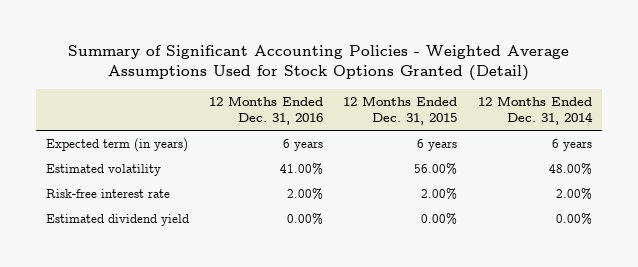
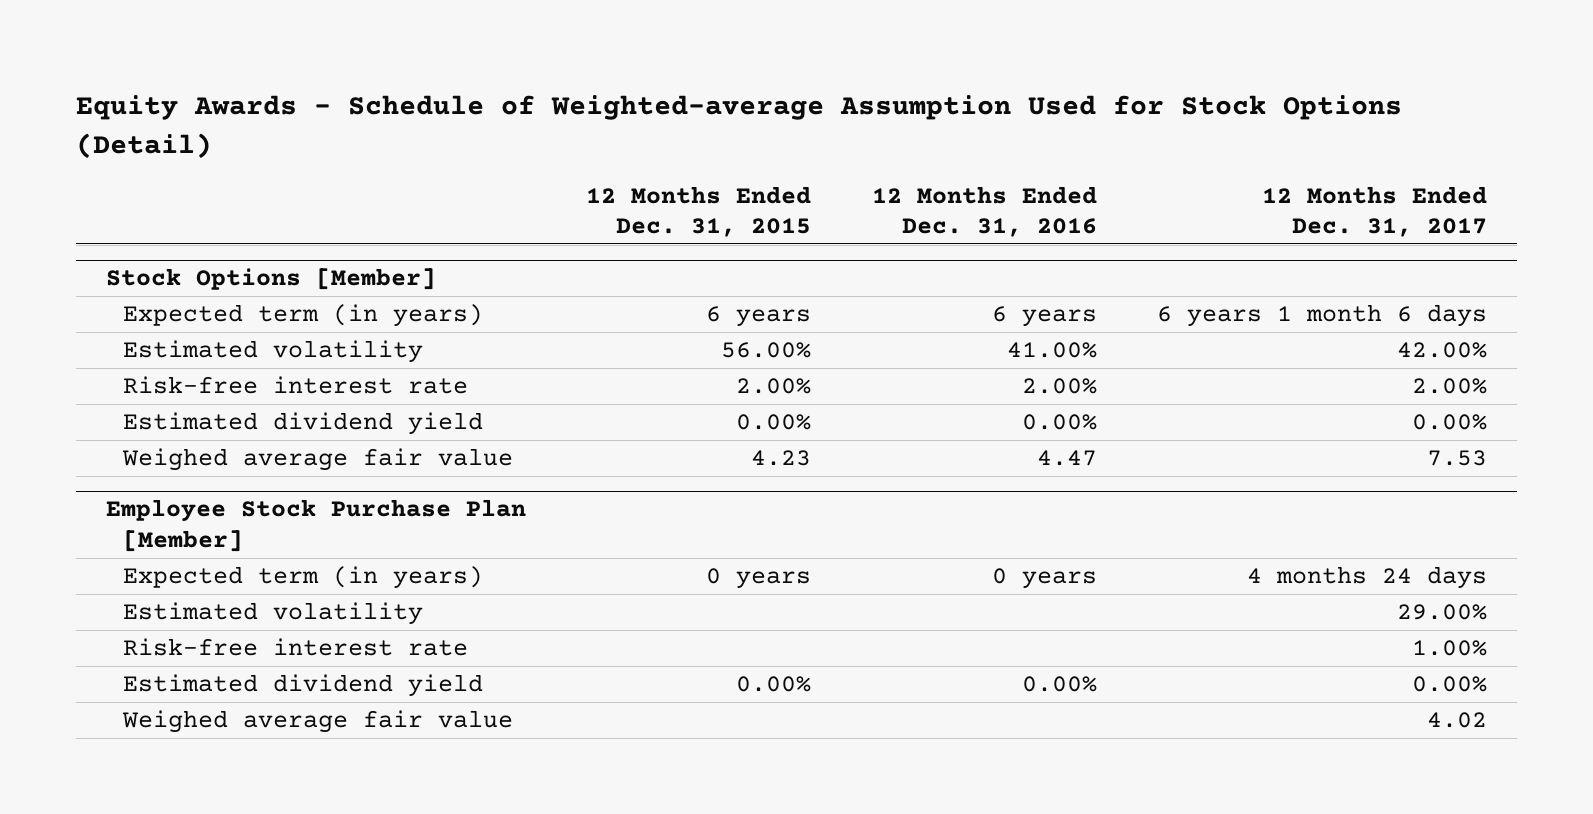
[67,44,569,81] Summary of Significant Accounting Policies - Weighted Average Assumptions Used for Stock Options Granted (Detail) -> [75,95,1402,159] Equity Awards - Schedule of Weighted-average Assumption Used for Stock Options (Detail)
[477,95,593,125] 12 Months Ended Dec. 31, 2014 -> none
none -> [1262,185,1488,238] 12 Months Ended Dec. 31, 2017
none -> [105,268,436,291] Stock Options [Member]
none -> [122,448,514,472] Weighed average fair value
none -> [105,499,526,552] Employee Stock Purchase Plan [Member]
none -> [123,566,484,590] Expected term (in years)
none -> [123,602,424,626] Estimated volatility
none -> [123,638,469,657] Risk-free interest rate
none -> [123,674,484,698] Estimated dividend yield
none -> [122,710,514,734] Weighed average fair value

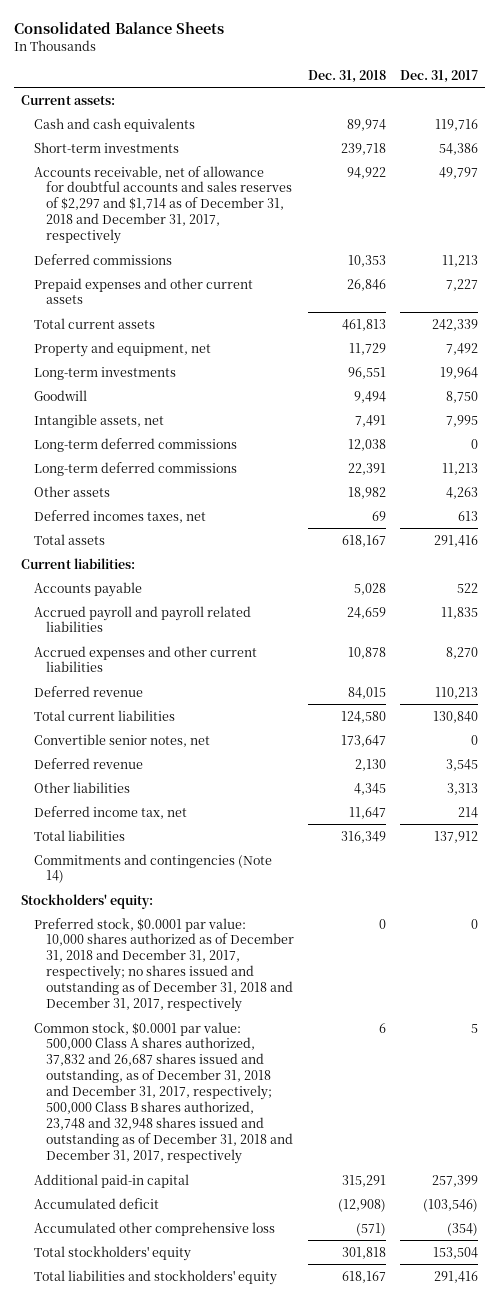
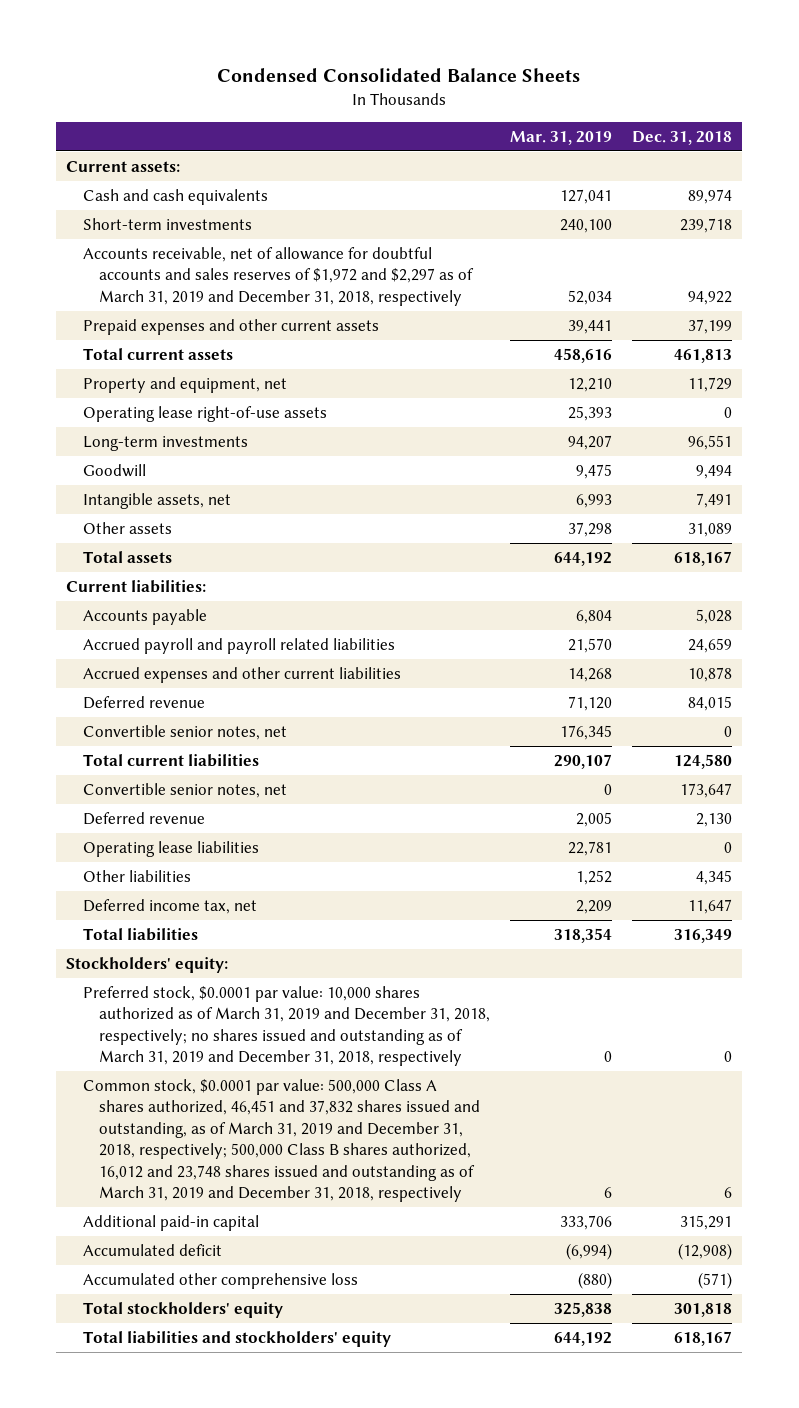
[14,21,225,34] Consolidated Balance Sheets -> [217,68,581,83] Condensed Consolidated Balance Sheets
[400,69,479,83] Dec. 31, 2017 -> none
none -> [510,130,613,145] Mar. 31, 2019
[33,253,172,265] Deferred commissions -> none
[33,165,293,245] Accounts receivable, net of allowance for doubtful accounts and sales reserves of $2,297 and $1,714 as of December 31, 2018 and December 31, 2017, respectively -> [82,247,475,306] Accounts receivable, net of allowance for doubtful accounts and sales reserves of $1,972 and $2,297 as of March 31, 2019 and December 31, 2018, respectively
[347,278,387,291] 26,846 -> [688,319,733,335] 37,199
none -> [82,406,327,423] Operating lease right-of-use assets
[33,437,237,452] Long-term deferred commissions -> none
[33,461,237,476] Long-term deferred commissions -> none
[33,509,206,523] Deferred incomes taxes, net -> none
[348,486,387,499] 18,982 -> [688,523,733,538] 31,089
none -> [82,725,287,741] Convertible senior notes, net
none -> [82,841,259,858] Operating lease liabilities
[33,853,272,884] Commitments and contingencies (Note 14) -> none
[33,917,295,1013] Preferred stock, $0.0001 par value: 10,000 shares authorized as of December 31, 2018 and December 31, 2017, respectively; no shares issued and outstanding as of December 31, 2018 and December 31, 2017, respectively -> [82,986,491,1067] Preferred stock, $0.0001 par value: 10,000 shares authorized as of March 31, 2019 and December 31, 2018, respectively; no shares issued and outstanding as of March 31, 2019 and December 31, 2018, respectively
[33,1021,294,1165] Common stock, $0.0001 par value: 500,000 Class A shares authorized, 37,832 and 26,687 shares issued and outstanding, as of December 31, 2018 and December 31, 2017, respectively; 500,000 Class B shares authorized, 23,748 and 32,948 shares issued and outstanding as of December 31, 2018 and December 31, 2017, respectively -> [82,1079,481,1203] Common stock, $0.0001 par value: 500,000 Class A shares authorized, 46,451 and 37,832 shares issued and outstanding, as of March 31, 2019 and December 31, 2018, respectively; 500,000 Class B shares authorized, 16,012 and 23,748 shares issued and outstanding as of March 31, 2019 and December 31, 2018, respectively

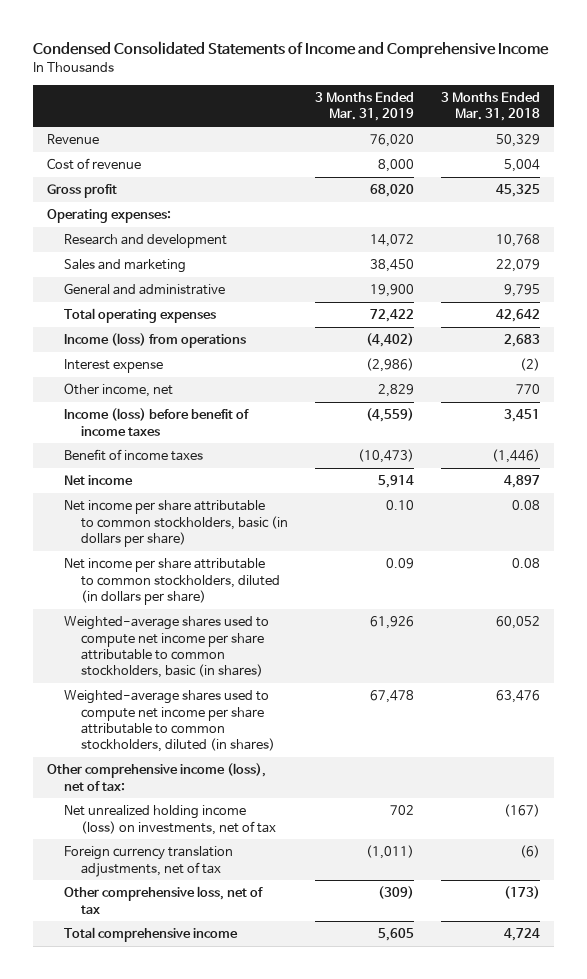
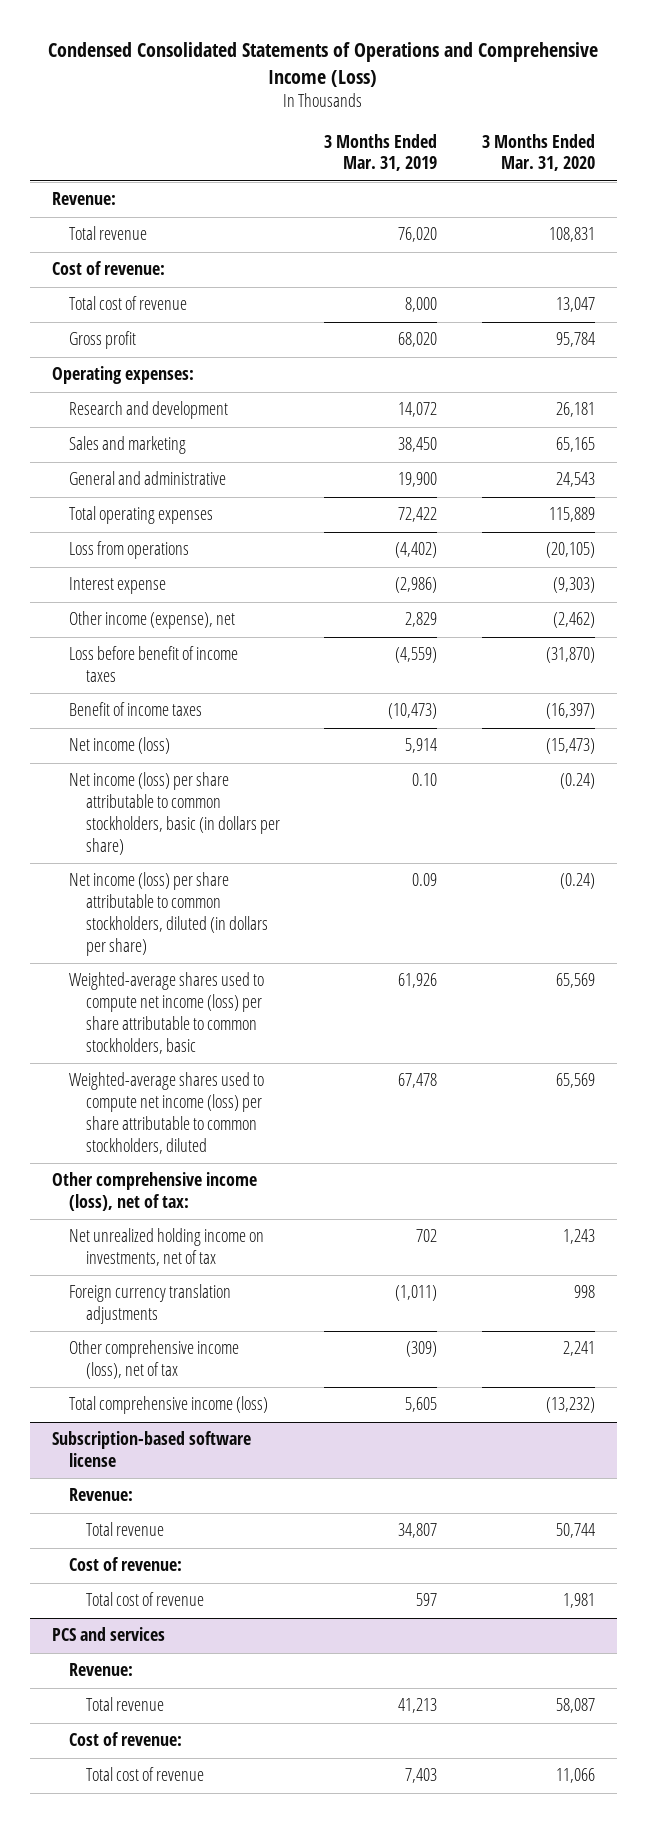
[33,40,550,58] Condensed Consolidated Statements of Income and Comprehensive Income -> [48,41,599,87] Condensed Consolidated Statements of Operations and Comprehensive Income (Loss)
[441,92,541,122] 3 Months Ended Mar. 31, 2018 -> none
none -> [481,133,595,172] 3 Months Ended Mar. 31, 2020
none -> [52,192,117,206] Revenue:
[46,134,99,145] Revenue -> [69,226,148,241] Total revenue
none -> [52,261,166,276] Cost of revenue:
[46,158,141,171] Cost of revenue -> [69,296,188,311] Total cost of revenue
[63,333,246,349] Income (loss) from operations -> [69,541,190,560] Loss from operations
[63,383,173,398] Other income, net -> [69,611,236,630] Other income (expense), net
[63,408,249,436] Income (loss) before benefit of income taxes -> [69,646,239,683] Loss before benefit of income taxes
[63,475,133,486] Net income -> [69,737,171,755] Net income (loss)
[63,500,289,547] Net income per share attributable to common stockholders, basic (in dollars per share) -> [69,772,281,855] Net income (loss) per share attributable to common stockholders, basic (in dollars per share)
[63,558,281,605] Net income per share attributable to common stockholders, diluted (in dollars per share) -> [69,872,269,956] Net income (loss) per share attributable to common stockholders, diluted (in dollars per share)
[63,616,269,679] Weighted-average shares used to compute net income per share attributable to common stockholders, basic (in shares) -> [69,972,265,1054] Weighted-average shares used to compute net income (loss) per share attributable to common stockholders, basic
[63,690,276,753] Weighted-average shares used to compute net income per share attributable to common stockholders, diluted (in shares) -> [69,1072,265,1154] Weighted-average shares used to compute net income (loss) per share attributable to common stockholders, diluted
[63,805,277,835] Net unrealized holding income (loss) on investments, net of tax -> [69,1228,265,1267] Net unrealized holding income on investments, net of tax
[63,846,233,877] Foreign currency translation adjustments, net of tax -> [69,1284,232,1325] Foreign currency translation adjustments
[63,886,263,914] Other comprehensive loss, net of tax -> [69,1340,240,1380] Other comprehensive income (loss), net of tax
[63,927,238,943] Total comprehensive income -> [69,1396,269,1415] Total comprehensive income (loss)
none -> [52,1431,252,1468] Subscription-based software license
none -> [69,1488,134,1502] Revenue:
none -> [86,1522,165,1537] Total revenue
none -> [69,1557,183,1572] Cost of revenue:
none -> [86,1592,205,1607] Total cost of revenue
none -> [52,1627,166,1642] PCS and services
none -> [69,1663,134,1677] Revenue:
none -> [86,1697,165,1712] Total revenue
none -> [69,1732,183,1747] Cost of revenue:
none -> [86,1767,205,1782] Total cost of revenue

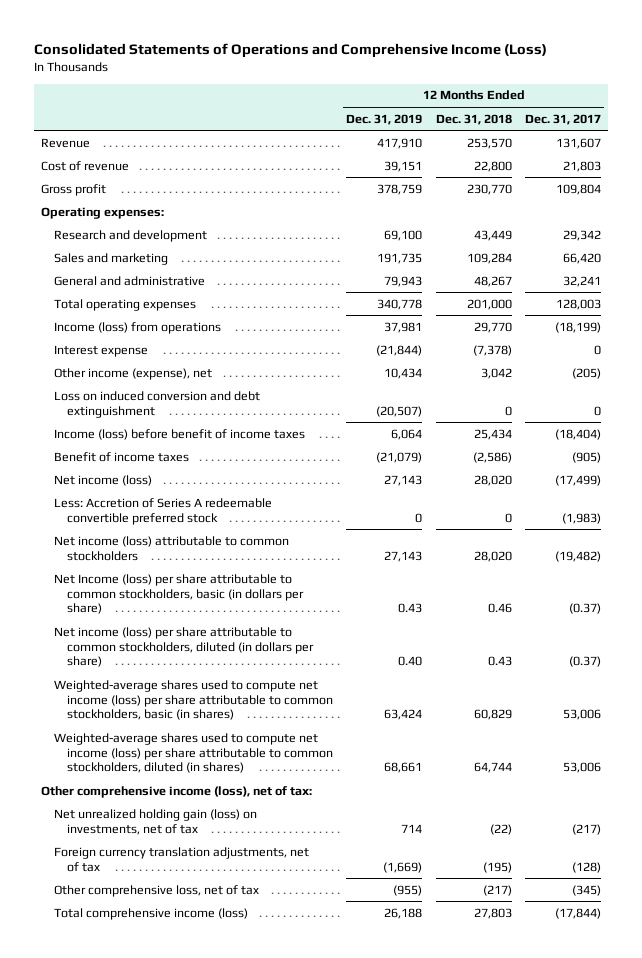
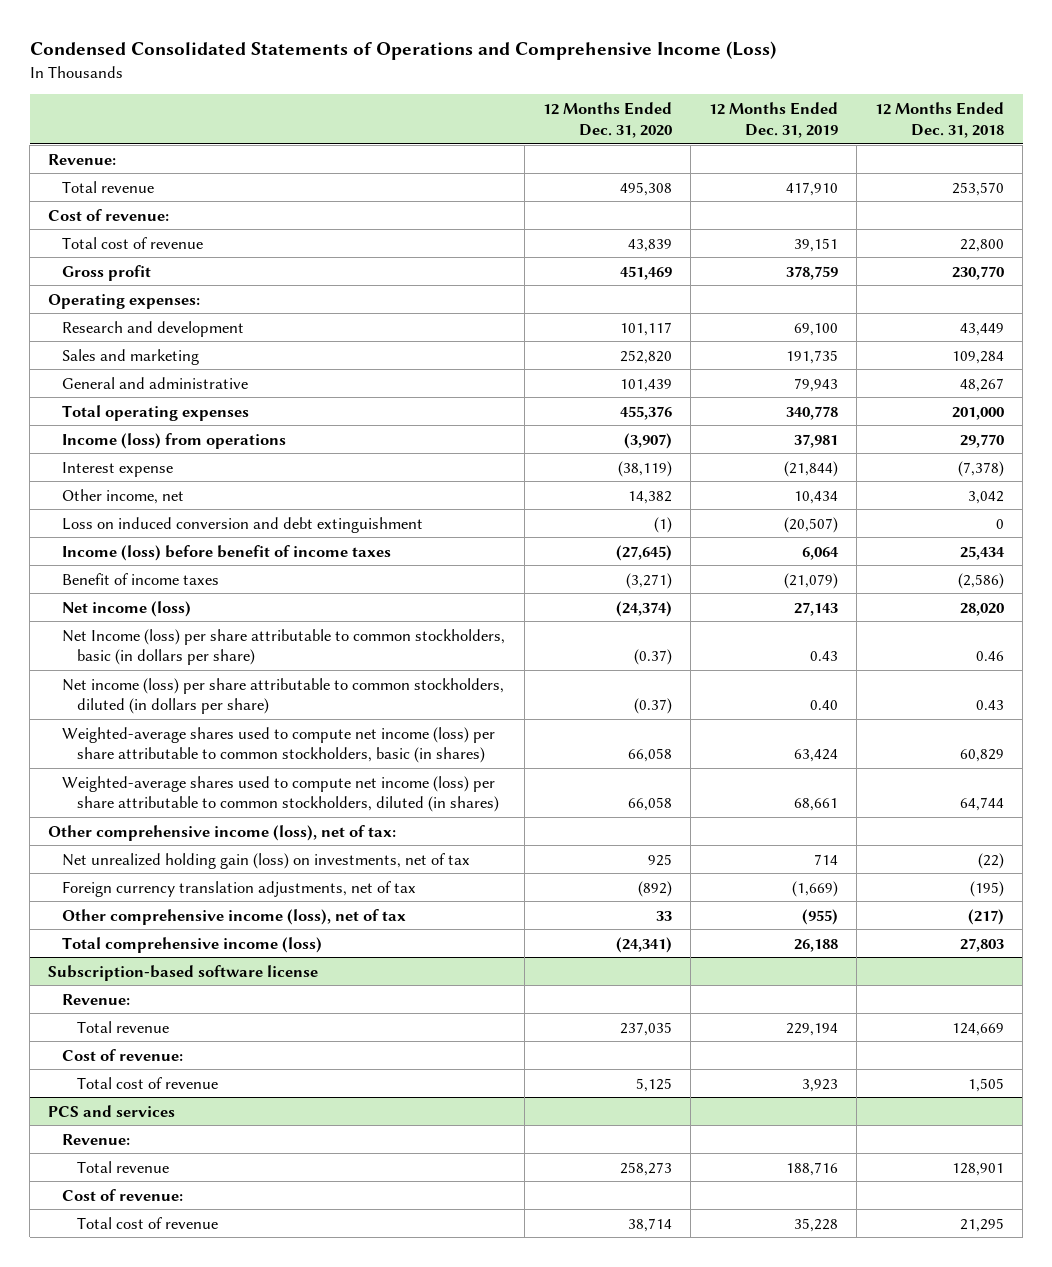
[33,42,547,58] Consolidated Statements of Operations and Comprehensive Income (Loss) -> [29,41,776,61] Condensed Consolidated Statements of Operations and Comprehensive Income (Loss)
[524,113,601,125] Dec. 31, 2017 -> none
none -> [542,101,672,138] 12 Months Ended Dec. 31, 2020
none -> [48,153,117,165] Revenue:
[40,137,90,148] Revenue -> [62,180,155,193] Total revenue
none -> [48,208,170,221] Cost of revenue:
[40,160,129,171] Cost of revenue -> [62,236,204,249] Total cost of revenue
[53,367,212,380] Other income (expense), net -> [62,488,185,504] Other income, net
[53,497,272,525] Less: Accretion of Series A redeemable convertible preferred stock -> none
[53,535,289,561] Net income (loss) attributable to common stockholders -> none
[53,884,259,897] Other comprehensive loss, net of tax -> [62,908,407,925] Other comprehensive income (loss), net of tax
none -> [48,964,319,981] Subscription-based software license
none -> [62,993,131,1005] Revenue:
none -> [76,1020,169,1033] Total revenue
none -> [62,1048,184,1061] Cost of revenue:
none -> [76,1076,218,1089] Total cost of revenue
none -> [48,1104,176,1117] PCS and services
none -> [62,1133,131,1145] Revenue:
none -> [76,1160,169,1173] Total revenue
none -> [62,1188,184,1201] Cost of revenue:
none -> [76,1216,218,1229] Total cost of revenue

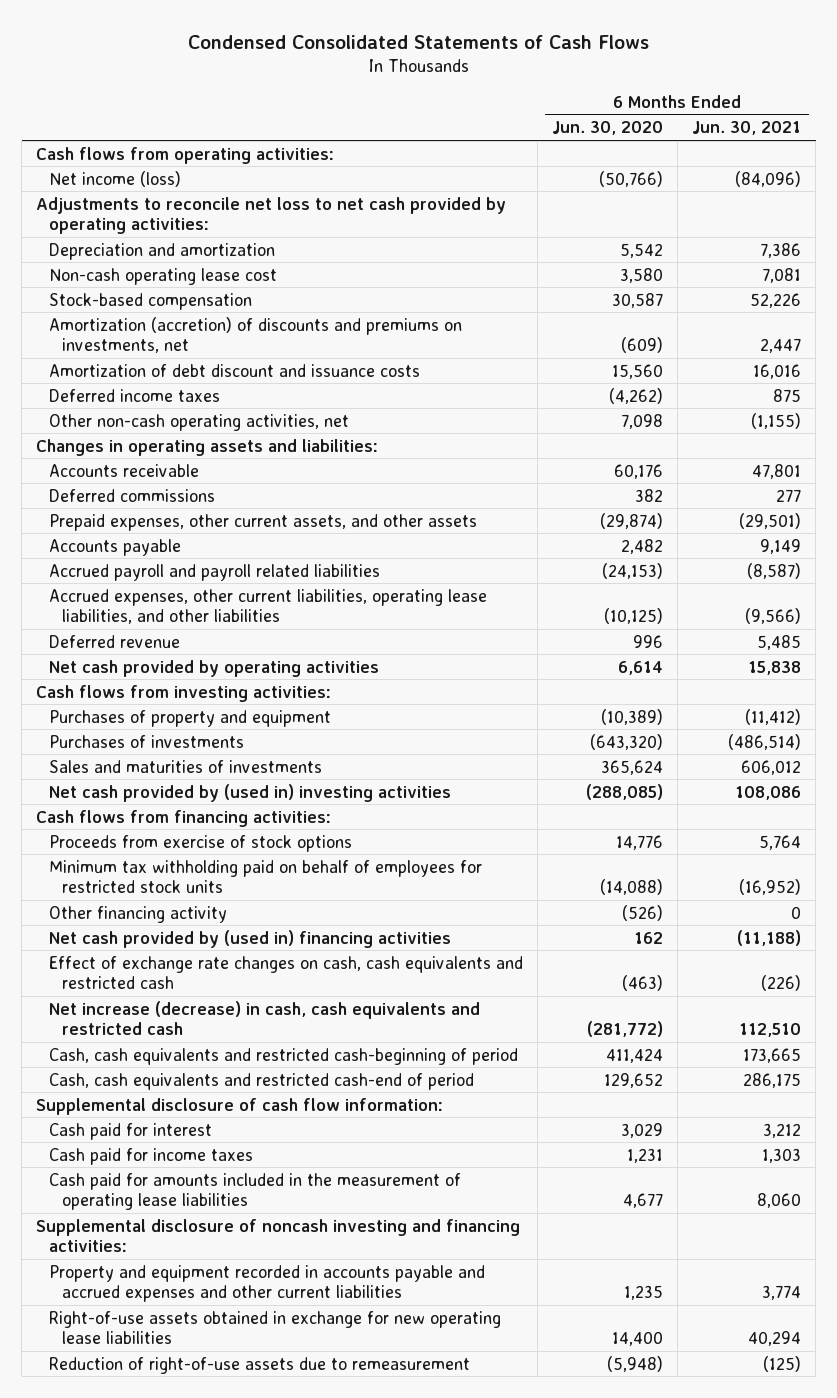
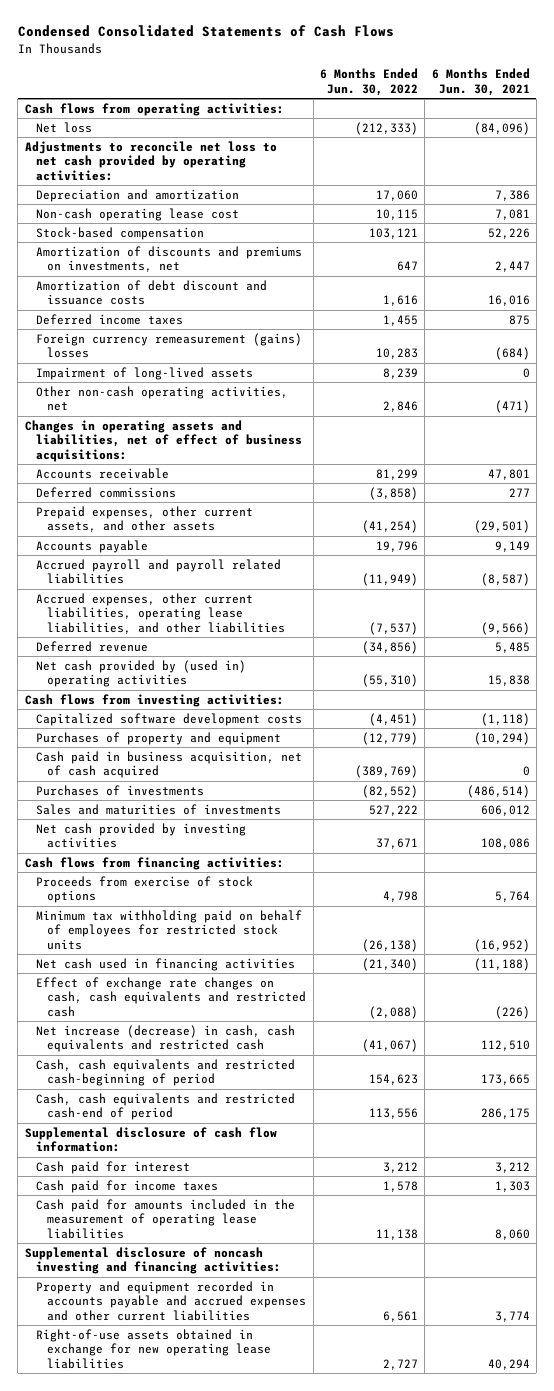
[552,121,664,136] Jun. 30, 2020 -> none
none -> [319,68,418,96] 6 Months Ended Jun. 30, 2022
[48,170,181,187] Net income (loss) -> [35,121,92,133] Net loss
[48,316,462,354] Amortization (accretion) of discounts and premiums on investments, net -> [35,245,302,273] Amortization of discounts and premiums on investments, net
none -> [35,332,302,359] Foreign currency remeasurement (gains) losses
none -> [35,366,253,380] Impairment of long-lived assets
[751,412,802,429] (1,155) -> [494,400,530,414] (471)
[36,438,379,456] Changes in operating assets and liabilities: -> [24,419,302,462] Changes in operating assets and liabilities, net of effect of business acquisitions:
[48,659,379,677] Net cash provided by operating activities -> [35,659,246,688] Net cash provided by (used in) operating activities
none -> [35,712,302,726] Capitalized software development costs
[745,708,802,725] (11,412) -> [473,731,530,745] (10,294)
none -> [35,750,302,779] Cash paid in business acquisition, net of cash acquired
[48,783,451,802] Net cash provided by (used in) investing activities -> [35,822,246,849] Net cash provided by investing activities
[48,905,227,923] Other financing activity -> none
[48,929,451,948] Net cash provided by (used in) financing activities -> [35,957,295,971] Net cash used in financing activities
[48,1356,470,1374] Reduction of right-of-use assets due to remeasurement -> none

